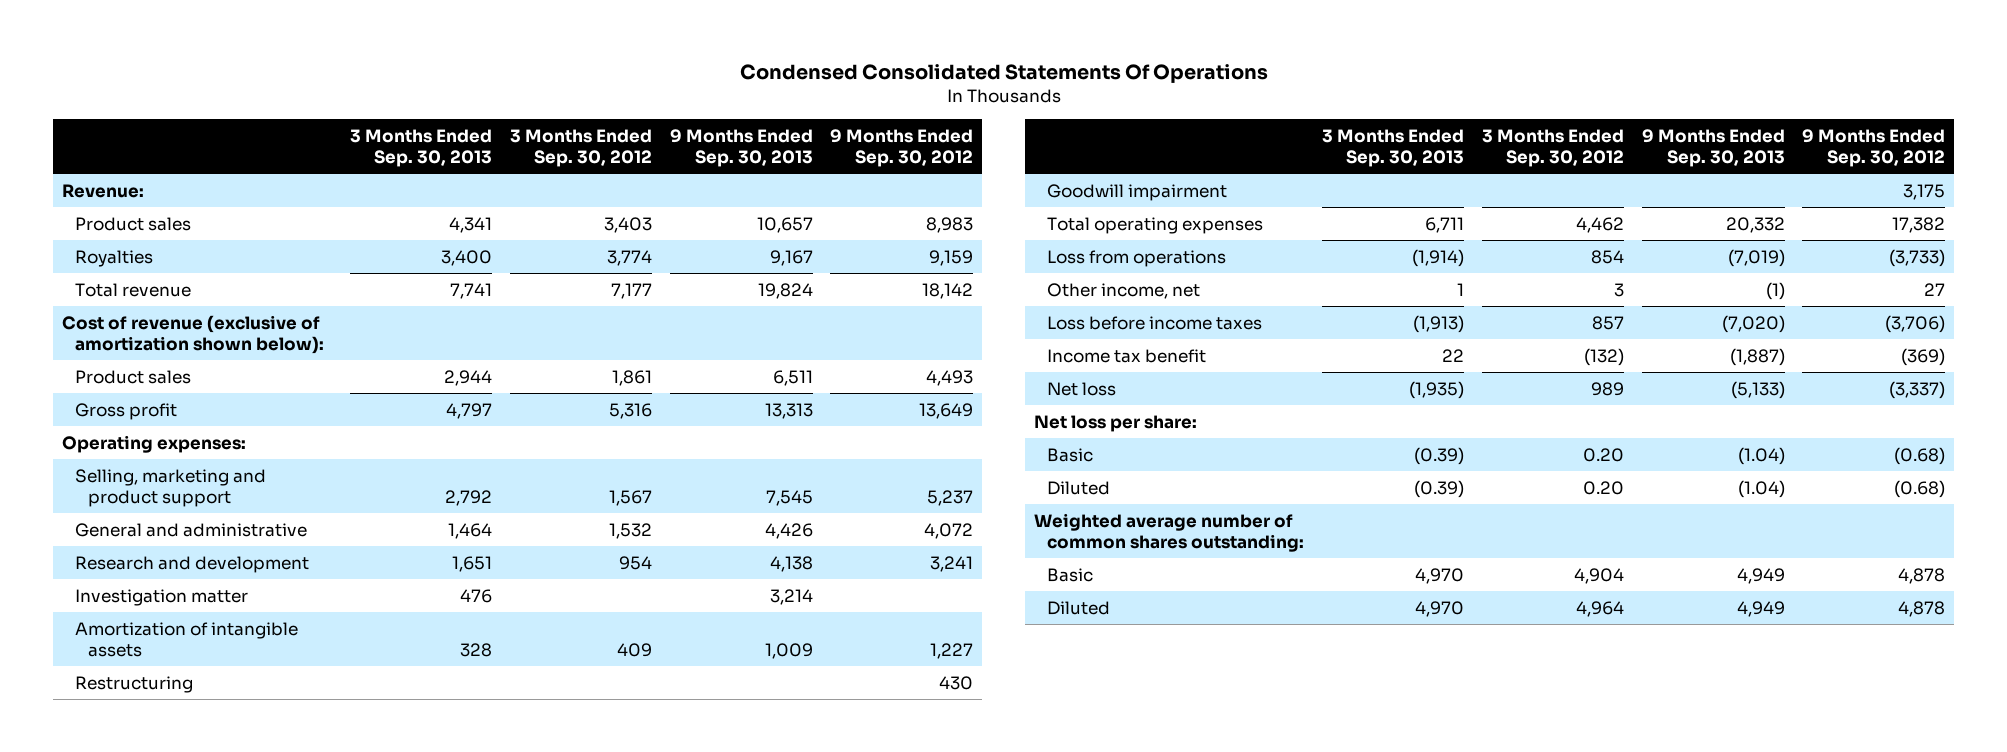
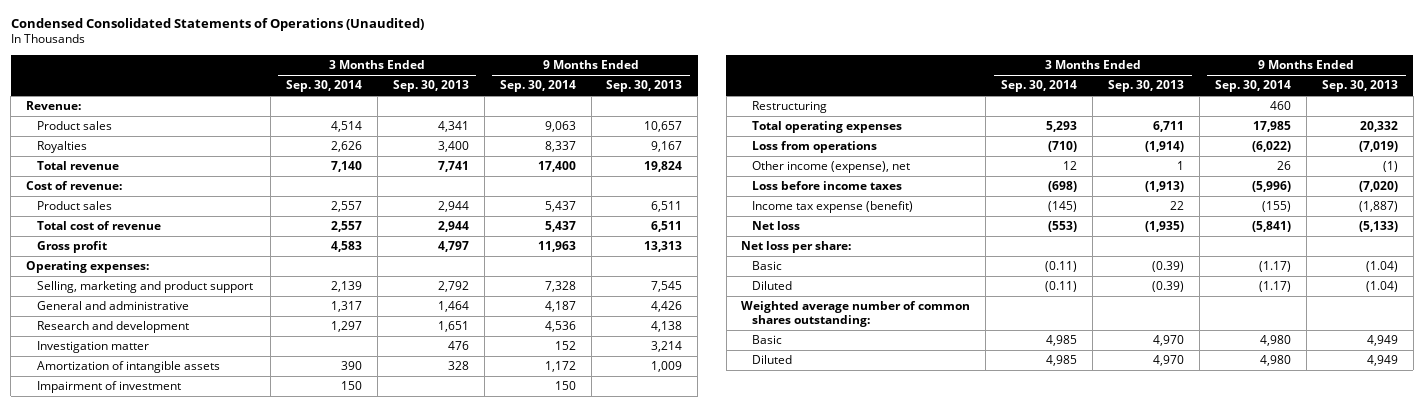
[739,64,1268,84] Condensed Consolidated Statements Of Operations -> [10,18,424,32] Condensed Consolidated Statements of Operations (Unaudited)
[509,129,652,168] 3 Months Ended Sep. 30, 2012 -> none
[830,129,974,168] 9 Months Ended Sep. 30, 2012 -> none
none -> [285,80,362,93] Sep. 30, 2014
none -> [499,80,576,93] Sep. 30, 2014
[61,314,325,354] Cost of revenue (exclusive of amortization shown below): -> [26,181,123,191] Cost of revenue:
none -> [36,221,161,231] Total cost of revenue
none -> [36,381,181,394] Impairment of investment
[1046,183,1227,201] Goodwill impairment -> none
[1046,282,1200,299] Other income, net -> [752,161,911,174] Other income (expense), net
[1046,348,1206,363] Income tax benefit -> [752,201,914,214] Income tax expense (benefit)

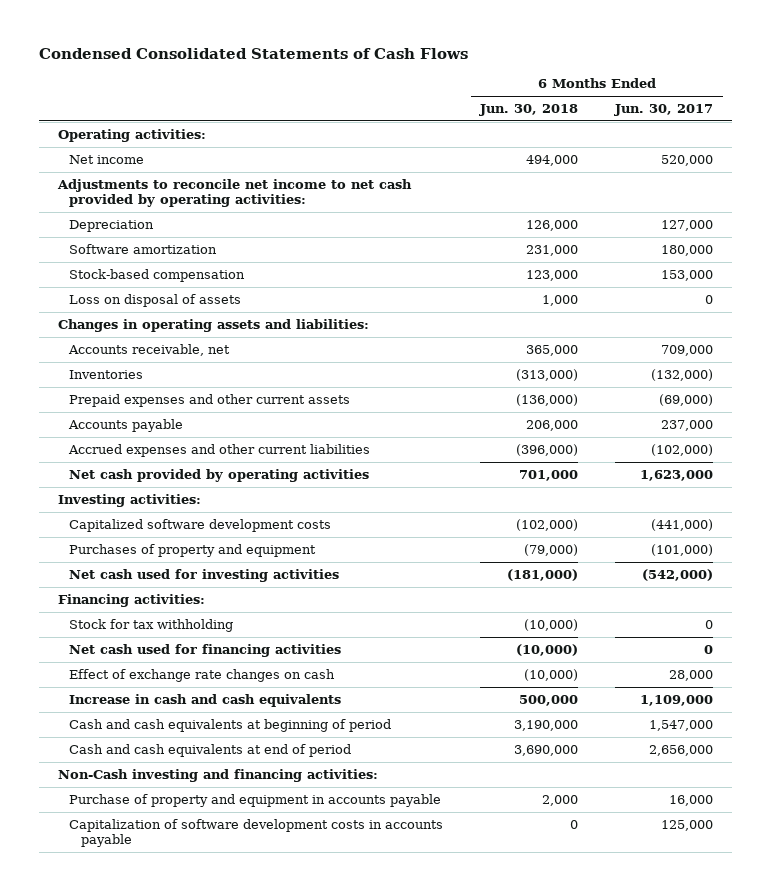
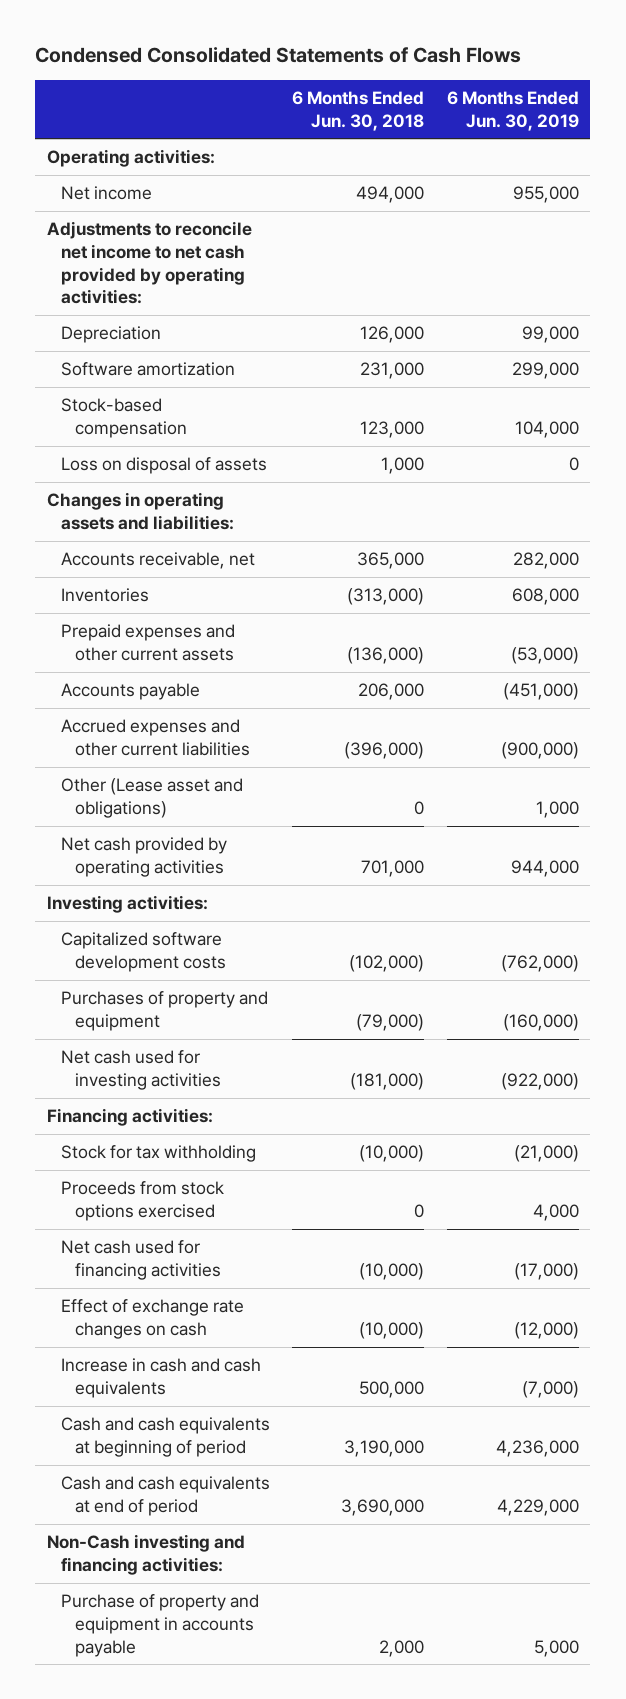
[614,104,714,117] Jun. 30, 2017 -> none
none -> [447,91,580,131] 6 Months Ended Jun. 30, 2019
none -> [60,778,243,818] Other (Lease asset and obligations)
none -> [60,1181,224,1221] Proceeds from stock options exercised
[69,818,444,847] Capitalization of software development costs in accounts payable -> none

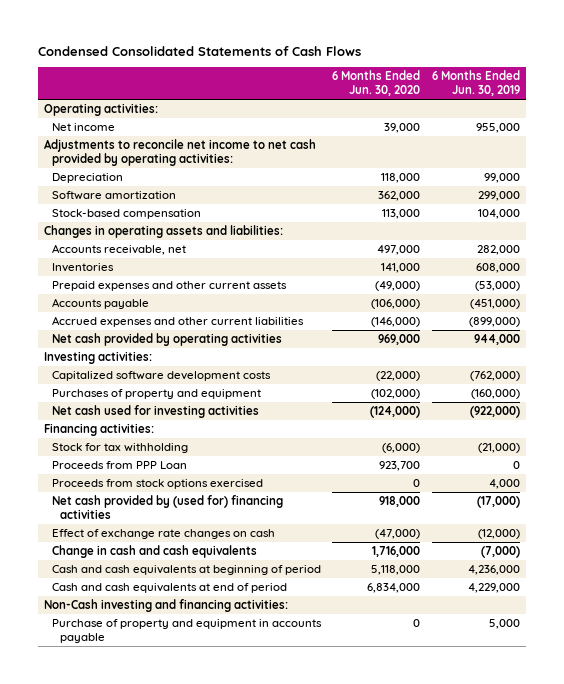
[292,91,425,131] 6 Months Ended Jun. 30, 2018 -> none
none -> [332,70,421,97] 6 Months Ended Jun. 30, 2020
[60,457,267,475] Loss on disposal of assets -> none
[60,778,243,818] Other (Lease asset and obligations) -> none
[501,741,580,759] (900,000) -> [468,316,520,327] (899,000)
none -> [51,460,187,469] Proceeds from PPP Loan
[60,1240,221,1280] Net cash used for financing activities -> [51,494,283,520] Net cash provided by (used for) financing activities
[60,1358,261,1398] Increase in cash and cash equivalents -> [51,544,257,558] Change in cash and cash equivalents

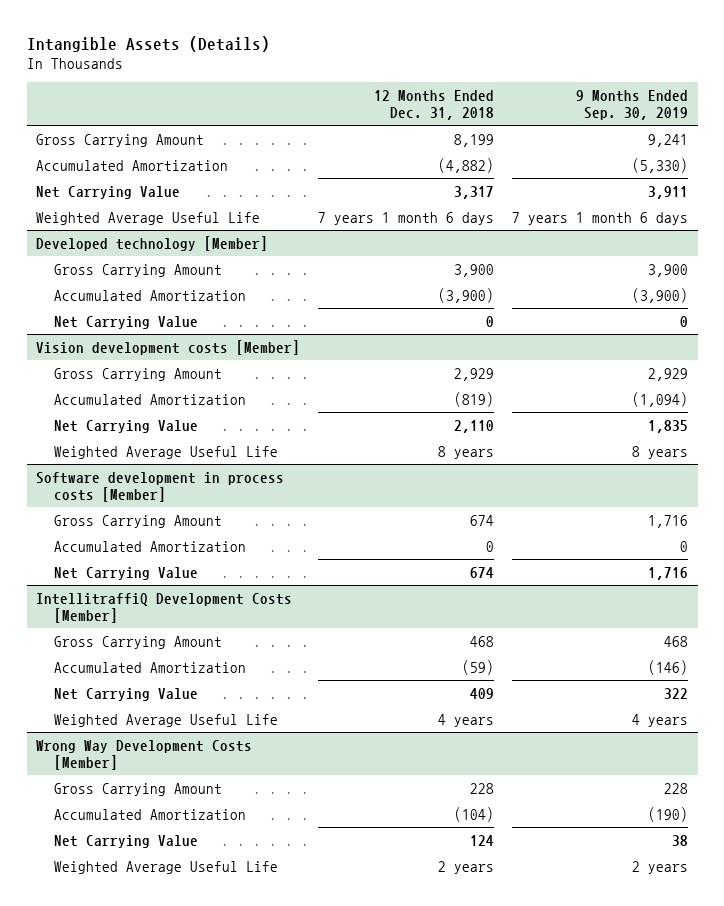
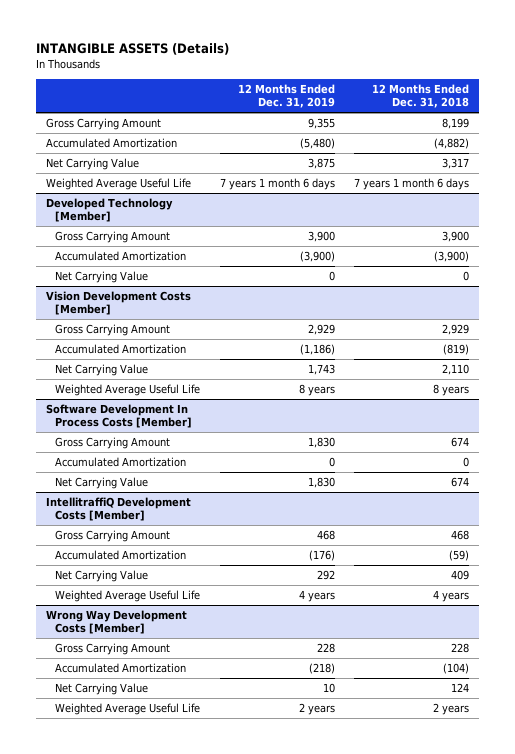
[26,35,270,52] Intangible Assets (Details) -> [35,43,229,56] INTANGIBLE ASSETS (Details)
[576,89,689,120] 9 Months Ended Sep. 30, 2019 -> none
none -> [237,83,335,109] 12 Months Ended Dec. 31, 2019
[35,235,268,251] Developed technology [Member] -> [45,197,173,223] Developed Technology [Member]
[35,339,300,355] Vision development costs [Member] -> [45,290,191,316] Vision Development Costs [Member]
[35,471,284,502] Software development in process costs [Member] -> [45,403,193,429] Software Development In Process Costs [Member]

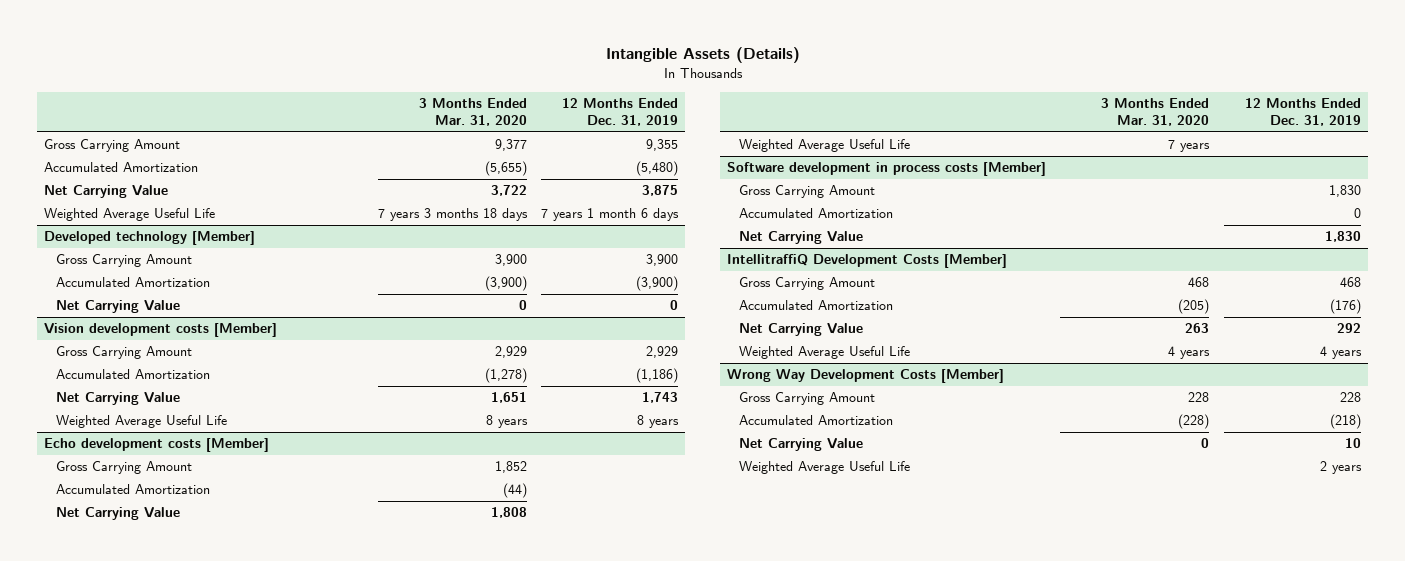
[35,43,229,56] INTANGIBLE ASSETS (Details) -> [605,46,800,63] Intangible Assets (Details)
[372,83,470,109] 12 Months Ended Dec. 31, 2018 -> none
none -> [418,98,527,126] 3 Months Ended Mar. 31, 2020
[45,197,173,223] Developed Technology [Member] -> [44,231,256,246] Developed technology [Member]
[45,290,191,316] Vision Development Costs [Member] -> [44,323,278,338] Vision development costs [Member]
none -> [44,438,270,453] Echo development costs [Member]
none -> [56,461,193,475] Gross Carrying Amount
none -> [56,484,211,495] Accumulated Amortization
none -> [56,507,181,521] Net Carrying Value
none -> [739,139,911,153] Weighted Average Useful Life
[45,403,193,429] Software Development In Process Costs [Member] -> [727,162,1047,177] Software development in process costs [Member]

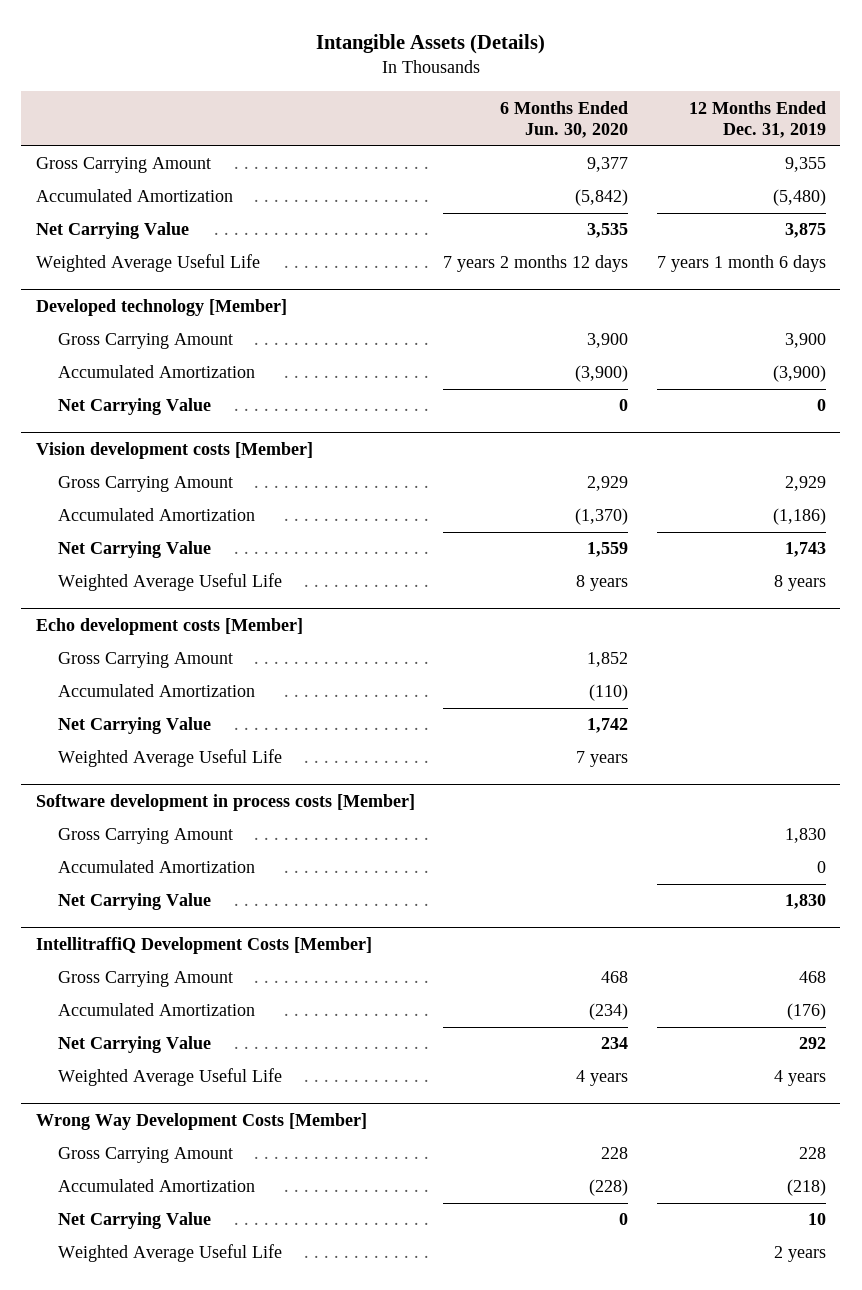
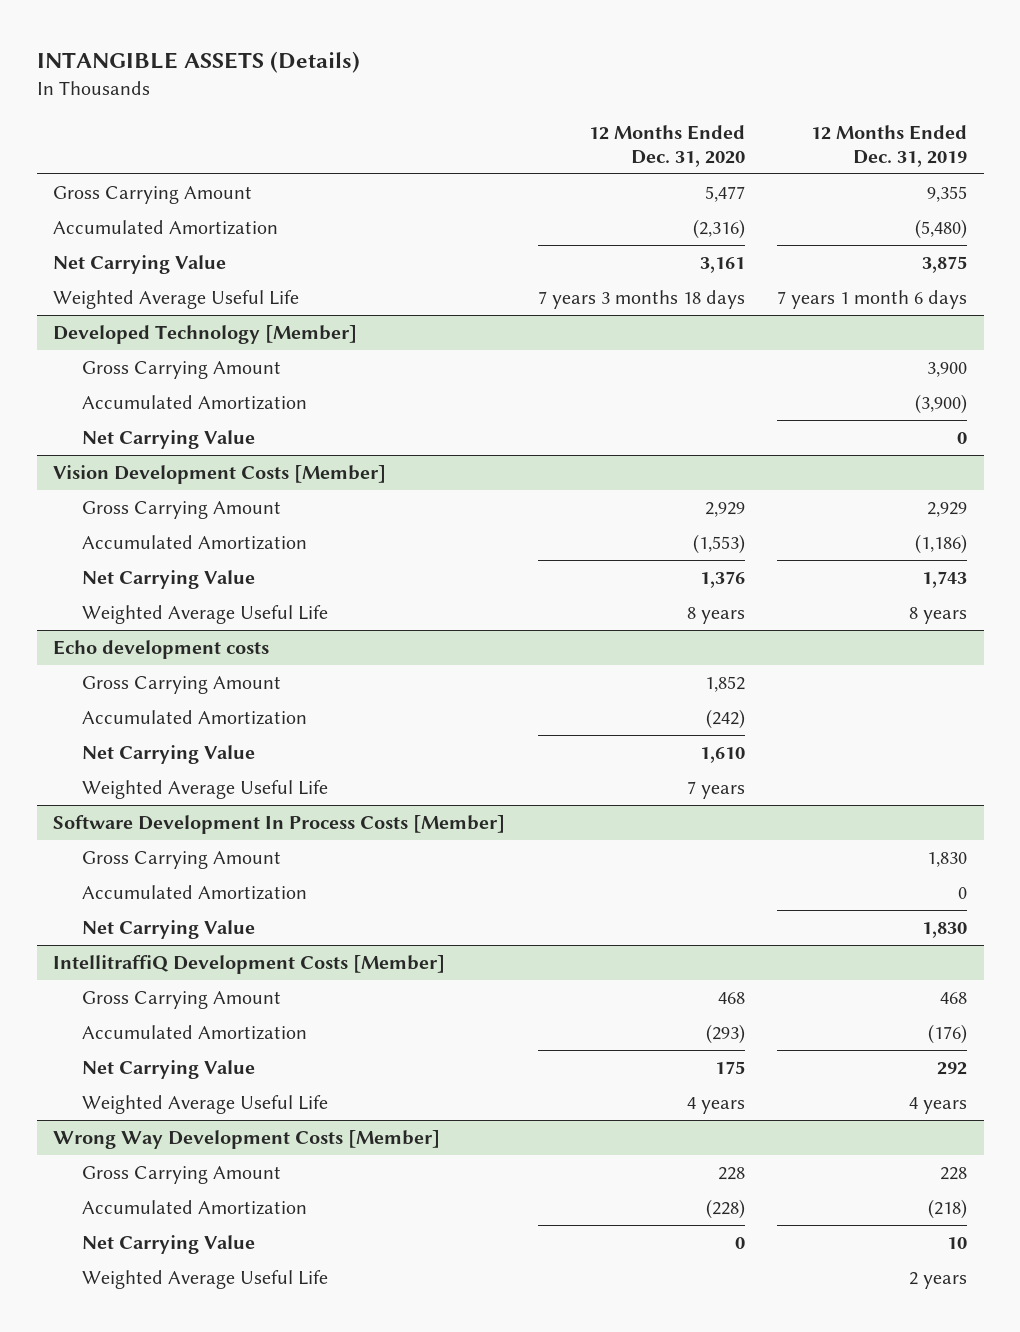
[315,34,545,55] Intangible Assets (Details) -> [36,50,360,73] INTANGIBLE ASSETS (Details)
[500,100,629,138] 6 Months Ended Jun. 30, 2020 -> none
none -> [588,124,745,167] 12 Months Ended Dec. 31, 2020
[35,299,287,317] Developed technology [Member] -> [52,325,357,345] Developed Technology [Member]
[35,442,313,460] Vision development costs [Member] -> [52,465,386,485] Vision Development Costs [Member]
[35,618,303,636] Echo development costs [Member] -> [52,640,269,660] Echo development costs
[35,794,415,812] Software development in process costs [Member] -> [52,815,505,835] Software Development In Process Costs [Member]

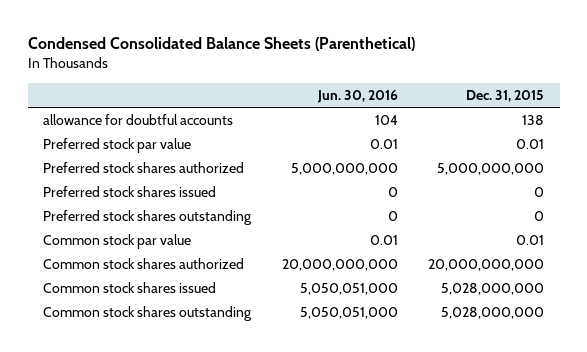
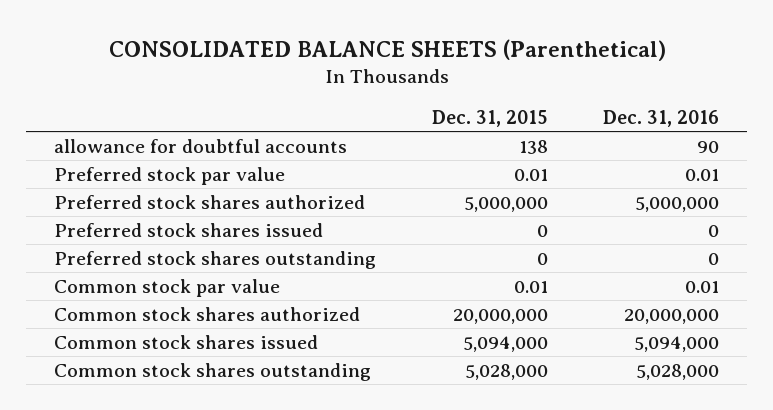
[27,37,415,52] Condensed Consolidated Balance Sheets (Parenthetical) -> [108,38,666,61] CONSOLIDATED BALANCE SHEETS (Parenthetical)
[316,89,398,103] Jun. 30, 2016 -> none
none -> [603,109,720,127] Dec. 31, 2016
[437,163,545,176] 5,000,000,000 -> [463,196,548,212] 5,000,000
[428,259,545,272] 20,000,000,000 -> [452,308,548,324] 20,000,000
[441,283,545,296] 5,028,000,000 -> [462,335,548,352] 5,094,000
[441,307,545,320] 5,028,000,000 -> [464,363,548,380] 5,028,000

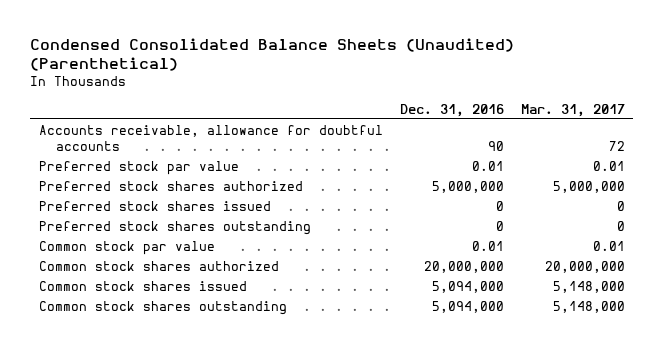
[108,38,666,61] CONSOLIDATED BALANCE SHEETS (Parenthetical) -> [30,37,515,72] Condensed Consolidated Balance Sheets (Unaudited) (Parenthetical)
[431,109,548,127] Dec. 31, 2015 -> none
none -> [520,103,625,117] Mar. 31, 2017
[54,138,348,153] allowance for doubtful accounts -> [38,124,383,151] Accounts receivable, allowance for doubtful accounts
[636,363,720,380] 5,028,000 -> [431,300,504,313] 5,094,000

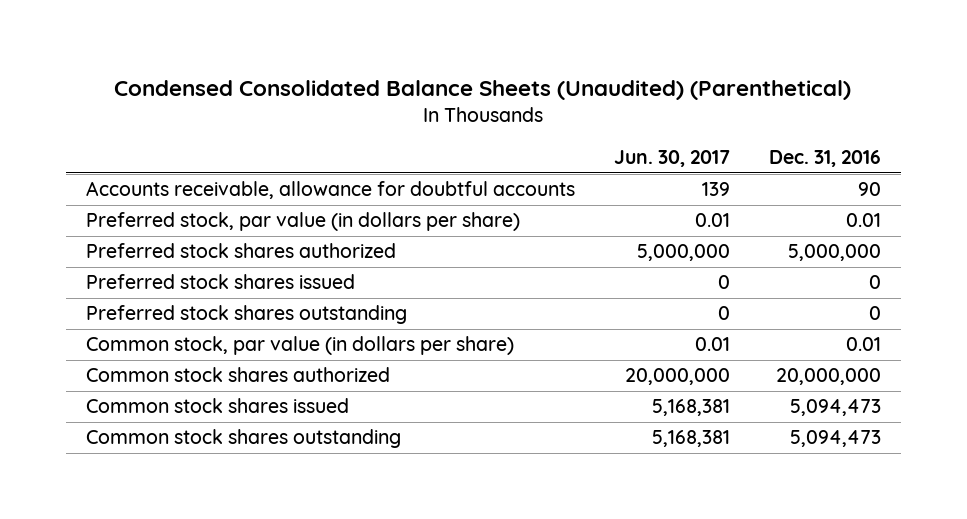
[520,103,625,117] Mar. 31, 2017 -> none
none -> [613,150,730,168] Jun. 30, 2017
[38,160,239,175] Preferred stock par value -> [85,212,520,232] Preferred stock, par value (in dollars per share)
[38,240,215,255] Common stock par value -> [85,336,514,356] Common stock, par value (in dollars per share)
[431,280,504,293] 5,094,000 -> [790,399,882,417] 5,094,473
[431,300,504,313] 5,094,000 -> [790,430,882,448] 5,094,473

